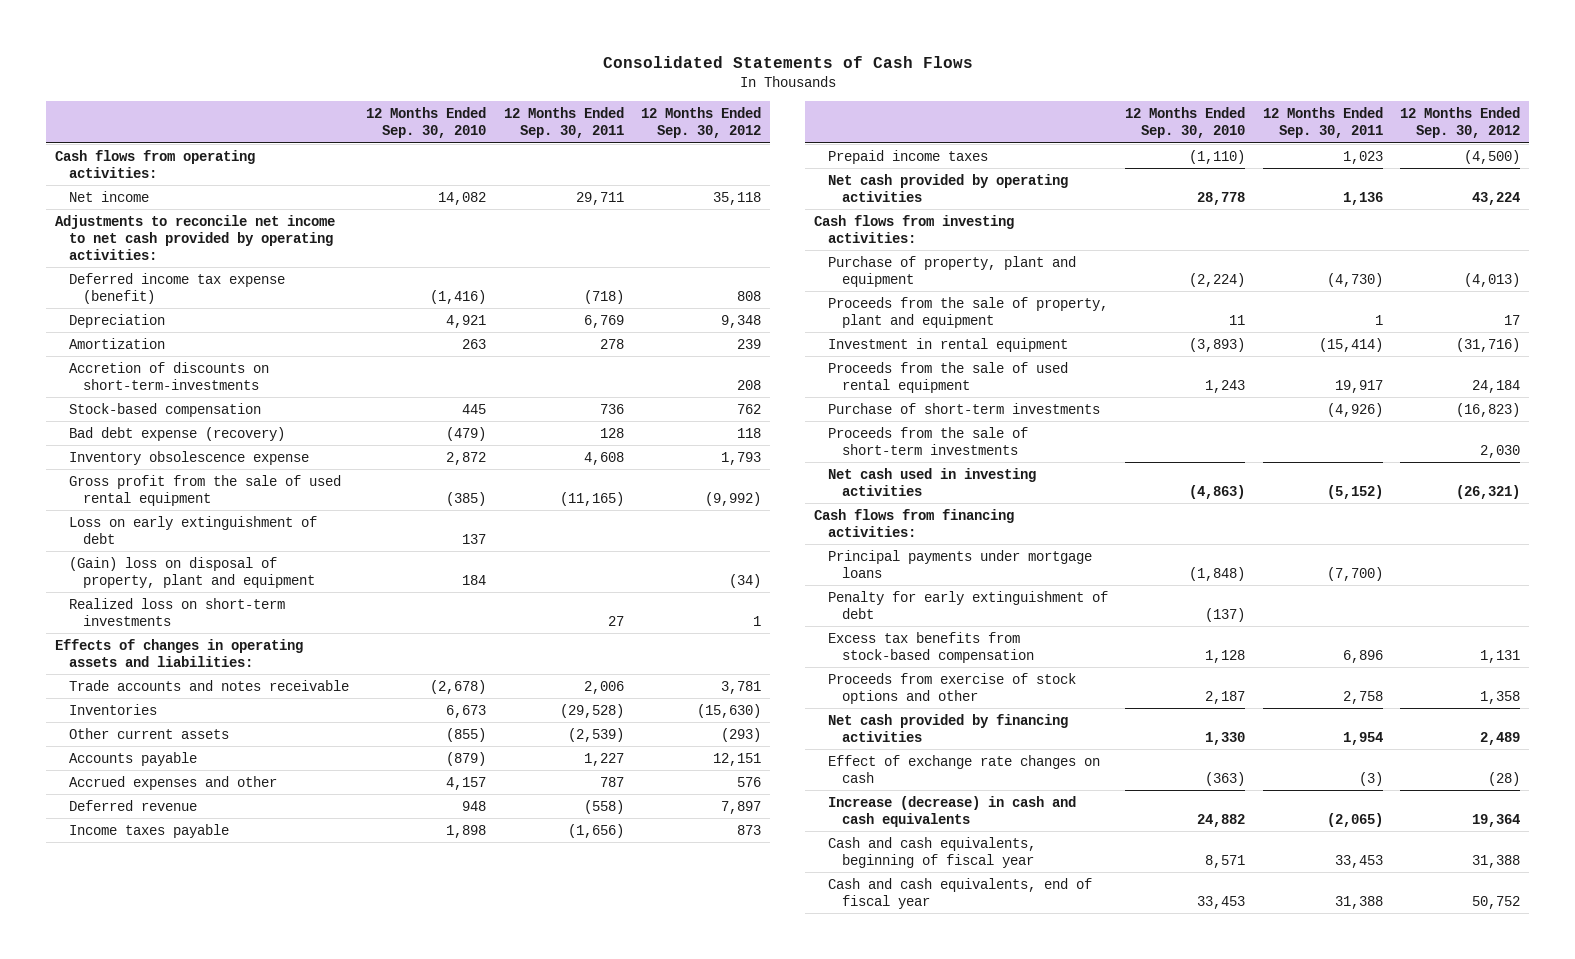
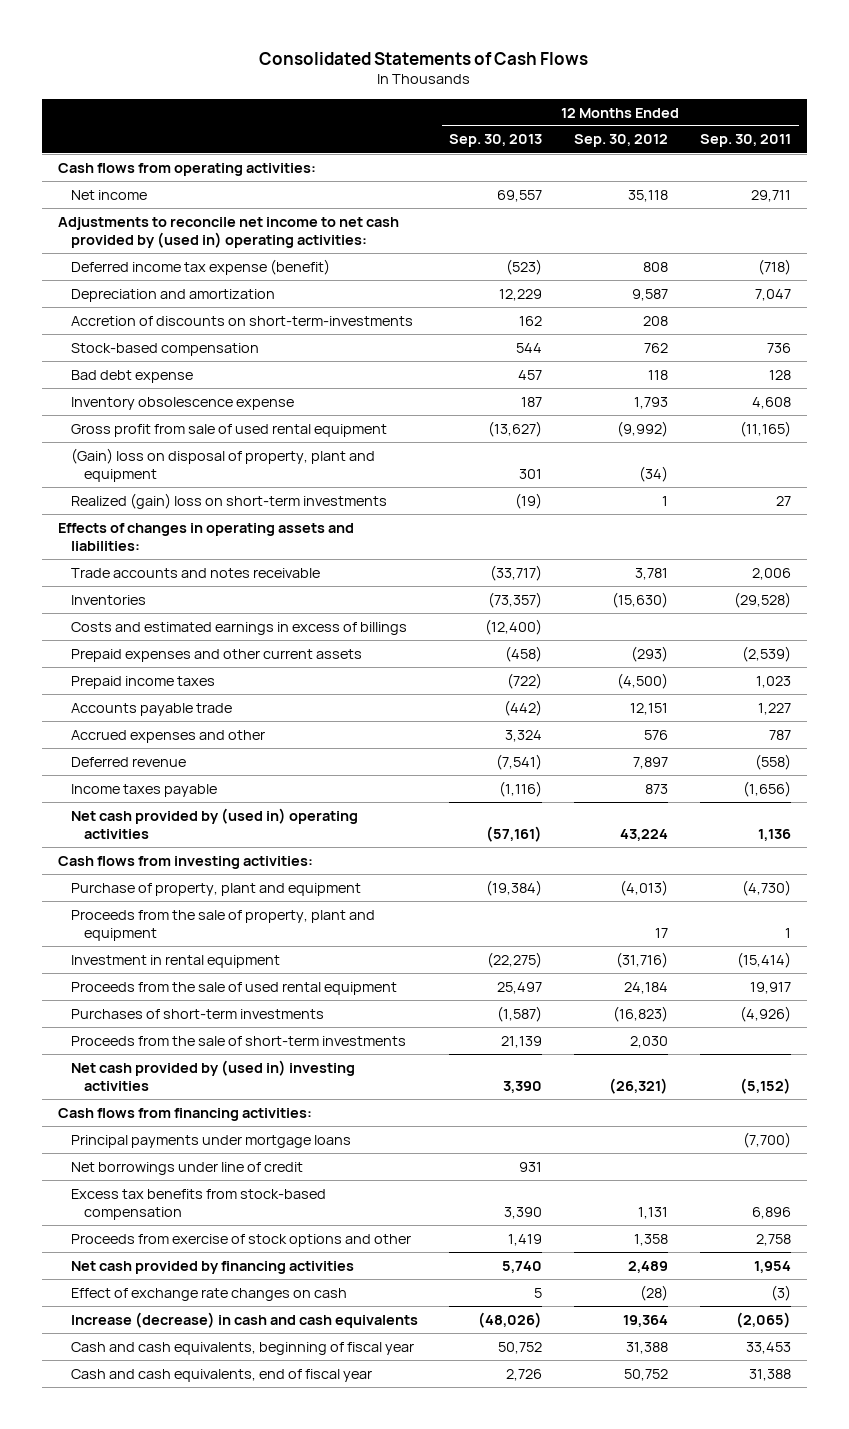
[366,107,487,139] 12 Months Ended Sep. 30, 2010 -> none
none -> [449,134,543,148] Sep. 30, 2013
[55,214,336,260] Adjustments to reconcile net income to net cash provided by operating activities: -> [57,216,399,249] Adjustments to reconcile net income to net cash provided by (used in) operating activities:
[68,313,165,328] Depreciation -> none
[68,337,165,349] Amortization -> none
none -> [70,288,275,302] Depreciation and amortization
[68,426,285,441] Bad debt expense (recovery) -> [70,369,193,383] Bad debt expense
[68,515,317,544] Loss on early extinguishment of debt -> none
[68,474,341,506] Gross profit from the sale of used rental equipment -> [70,423,387,437] Gross profit from sale of used rental equipment
[68,597,285,626] Realized loss on short-term investments -> [70,492,387,509] Realized (gain) loss on short-term investments
none -> [70,621,407,635] Costs and estimated earnings in excess of billings
[68,727,229,739] Other current assets -> [70,648,362,662] Prepaid expenses and other current assets
[827,149,988,164] Prepaid income taxes -> [70,675,215,689] Prepaid income taxes
[68,751,197,766] Accounts payable -> [70,702,232,716] Accounts payable trade
[827,173,1068,202] Net cash provided by operating activities -> [70,807,358,840] Net cash provided by (used in) operating activities
[827,402,1100,414] Purchase of short-term investments -> [70,1008,324,1019] Purchases of short-term investments
[827,467,1036,496] Net cash used in investing activities -> [70,1059,355,1092] Net cash provided by (used in) investing activities
[827,590,1108,619] Penalty for early extinguishment of debt -> none
none -> [70,1161,303,1175] Net borrowings under line of credit

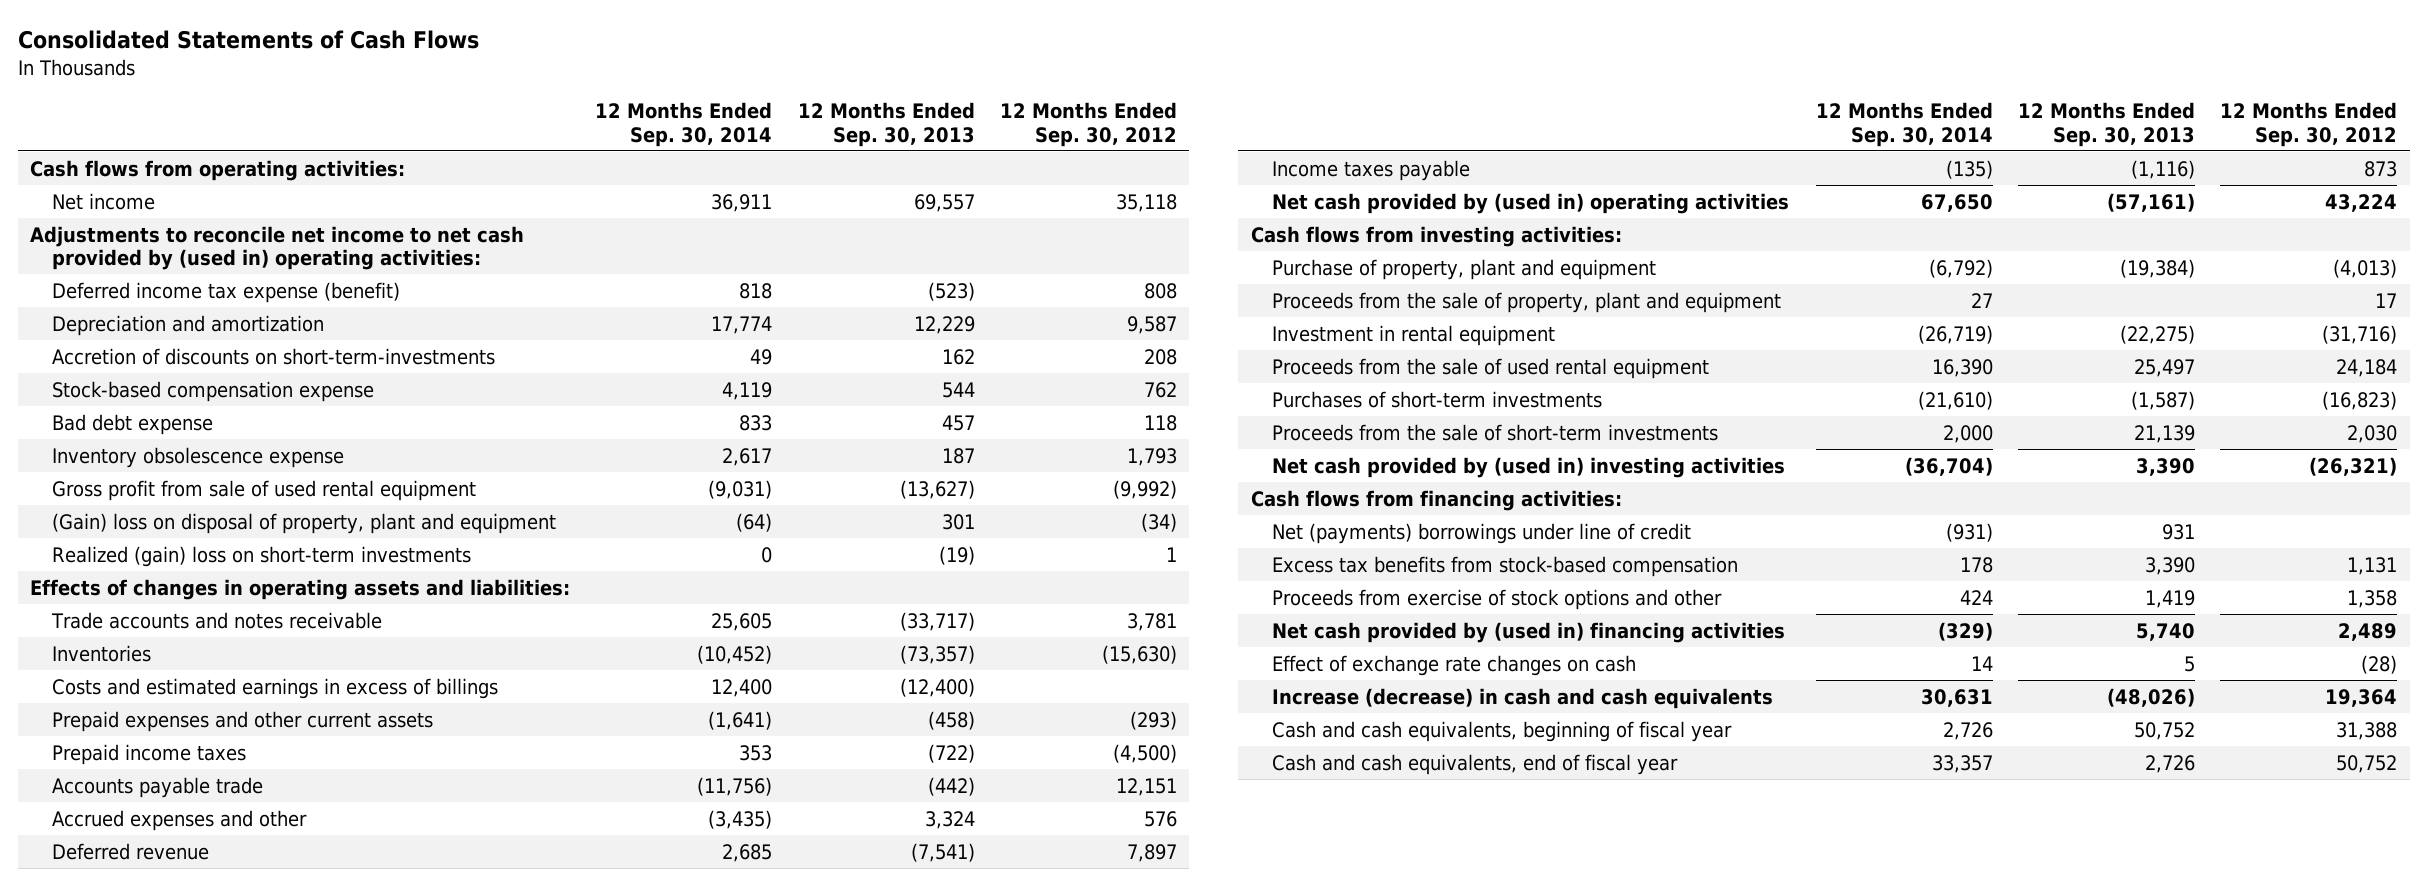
[699,134,791,148] Sep. 30, 2011 -> none
none -> [595,102,773,147] 12 Months Ended Sep. 30, 2014
[70,342,259,356] Stock-based compensation -> [51,380,374,402] Stock-based compensation expense
[70,1134,351,1148] Principal payments under mortgage loans -> none
[70,1161,303,1175] Net borrowings under line of credit -> [1272,522,1692,544] Net (payments) borrowings under line of credit
[70,1260,354,1274] Net cash provided by financing activities -> [1272,621,1786,643] Net cash provided by (used in) financing activities

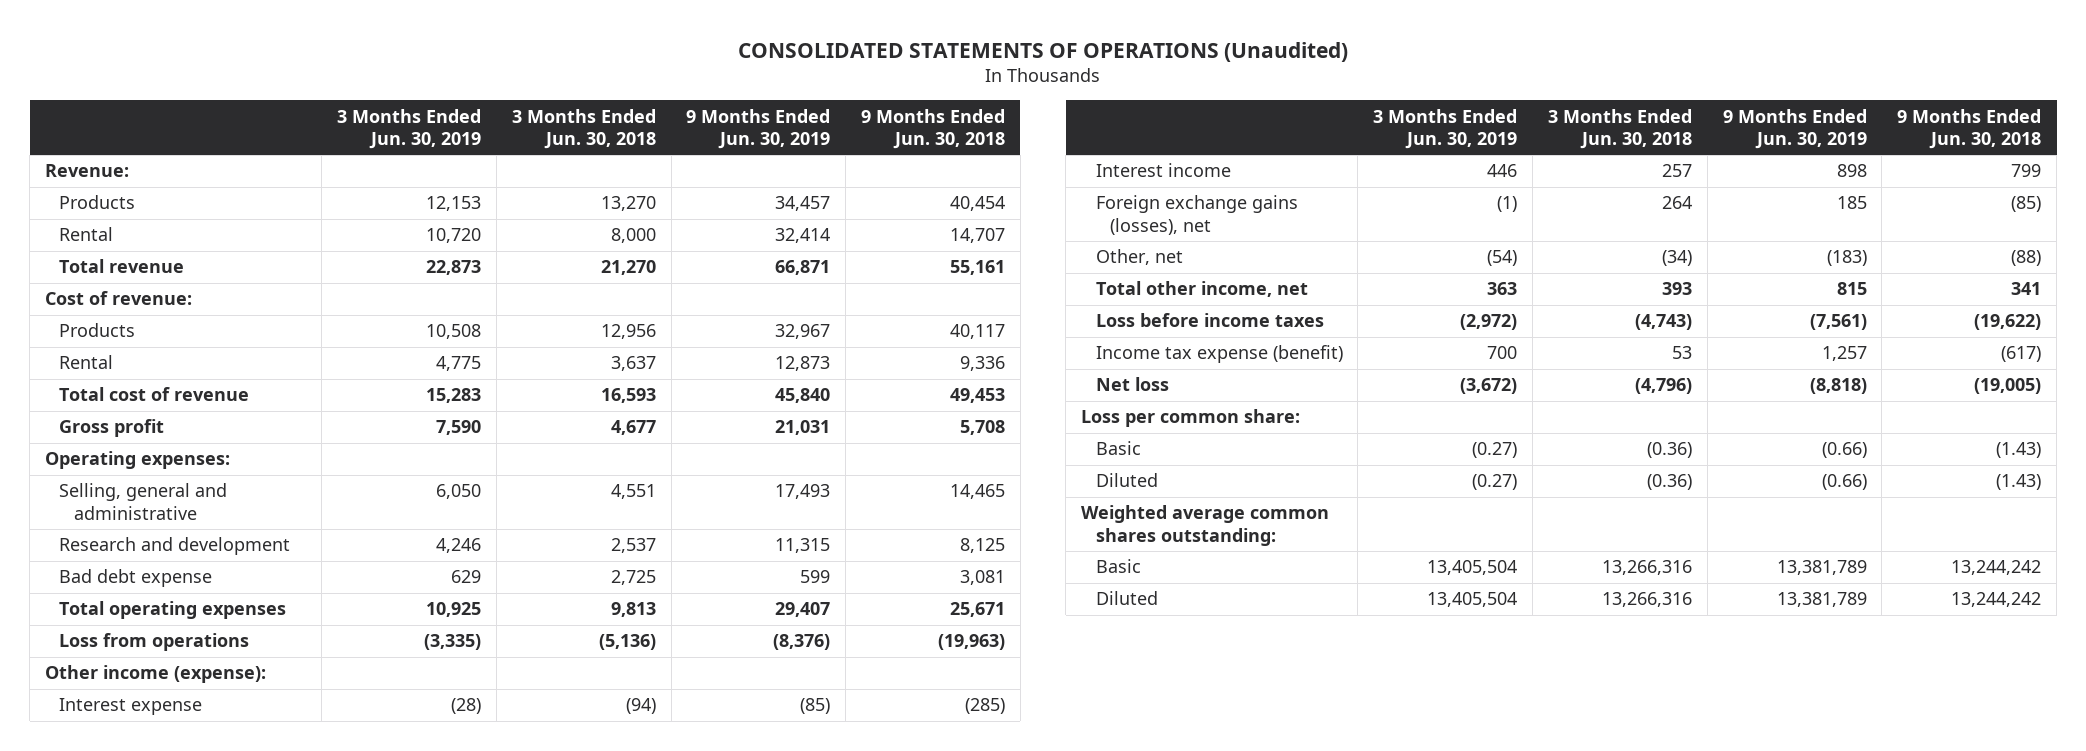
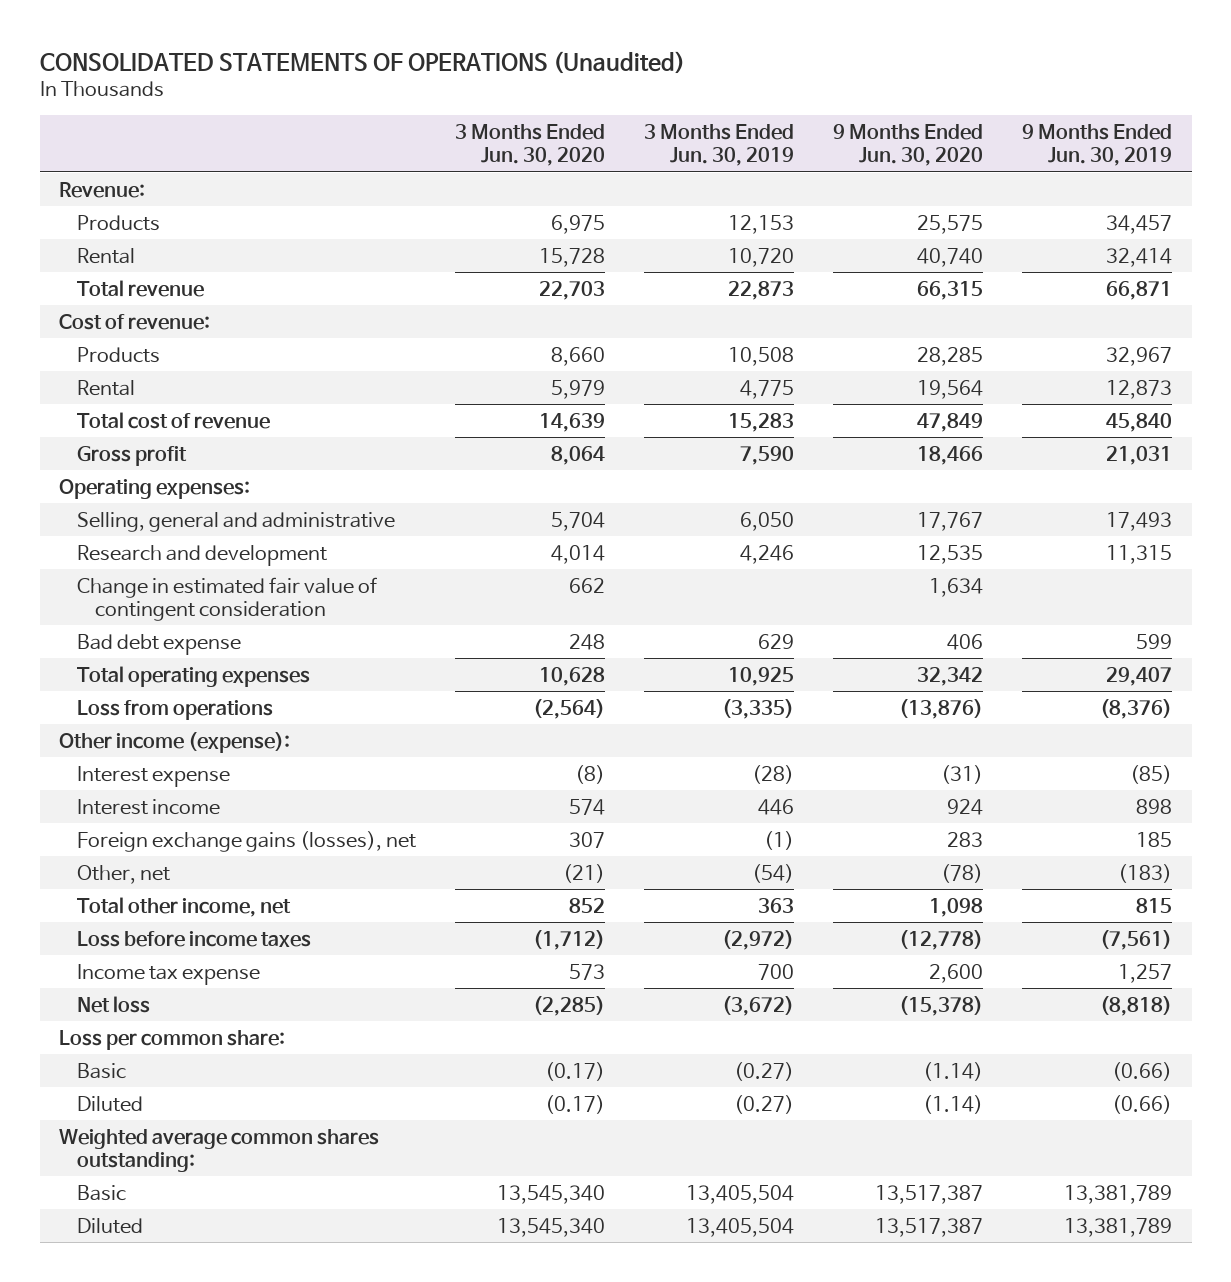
[511,108,656,150] 3 Months Ended Jun. 30, 2018 -> none
[861,108,1006,150] 9 Months Ended Jun. 30, 2018 -> none
none -> [455,123,606,167] 3 Months Ended Jun. 30, 2020
none -> [833,123,984,167] 9 Months Ended Jun. 30, 2020
none -> [77,576,378,621] Change in estimated fair value of contingent consideration
[1095,345,1343,364] Income tax expense (benefit) -> [77,963,261,985] Income tax expense

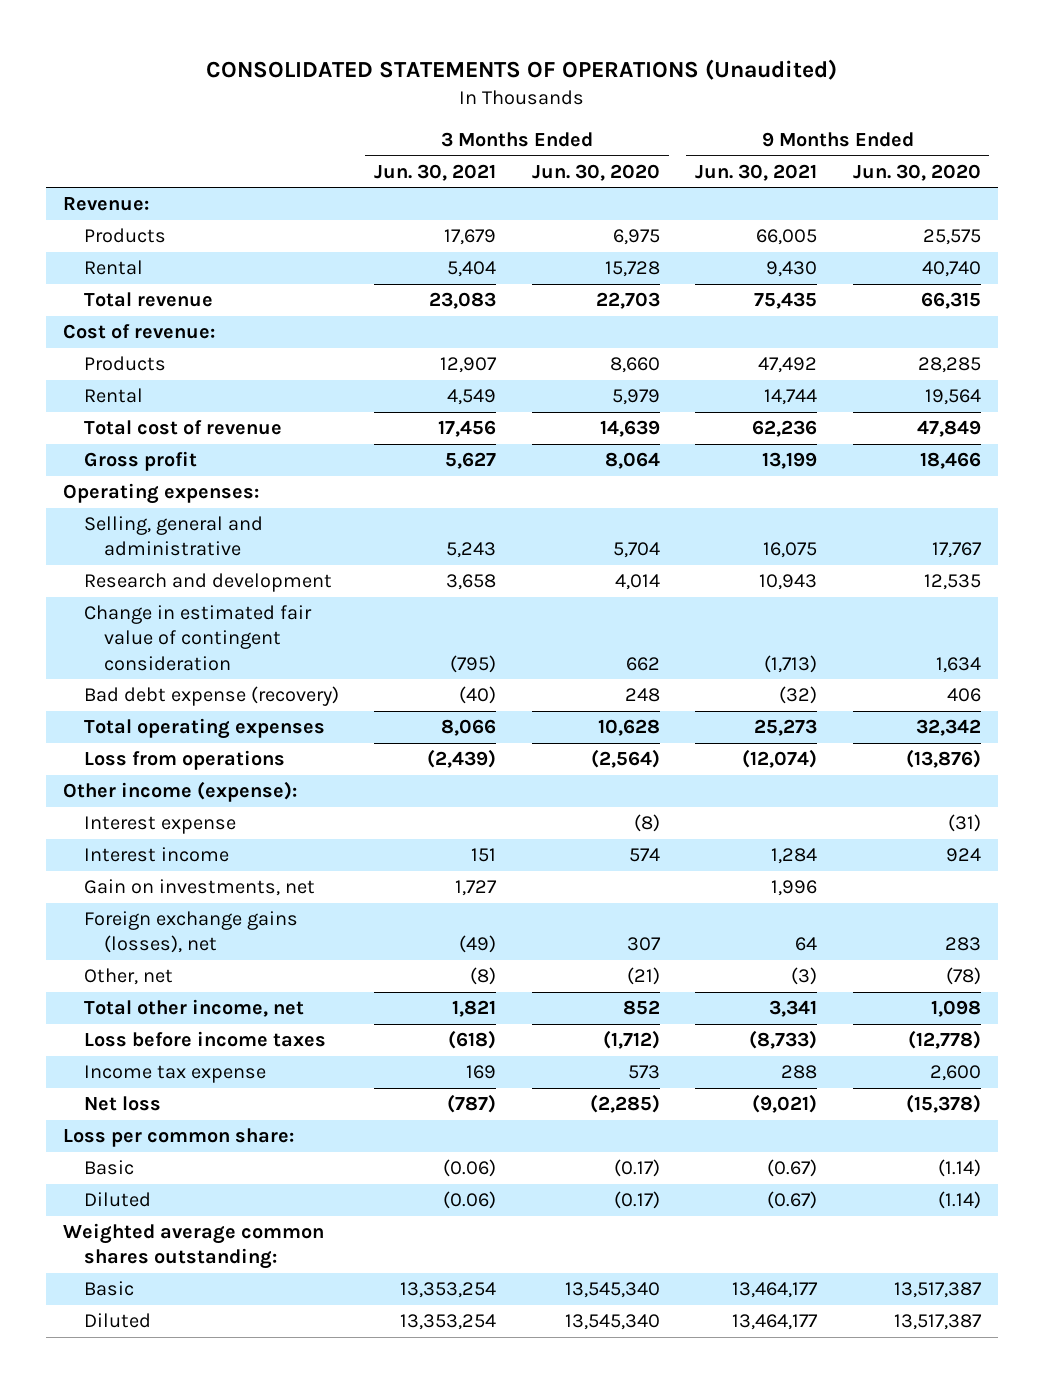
[644,123,795,167] 3 Months Ended Jun. 30, 2019 -> none
[1022,123,1173,167] 9 Months Ended Jun. 30, 2019 -> none
none -> [374,163,497,181] Jun. 30, 2021
none -> [695,163,818,181] Jun. 30, 2021
[77,633,242,655] Bad debt expense -> [83,686,339,707] Bad debt expense (recovery)
none -> [83,879,315,897] Gain on investments, net

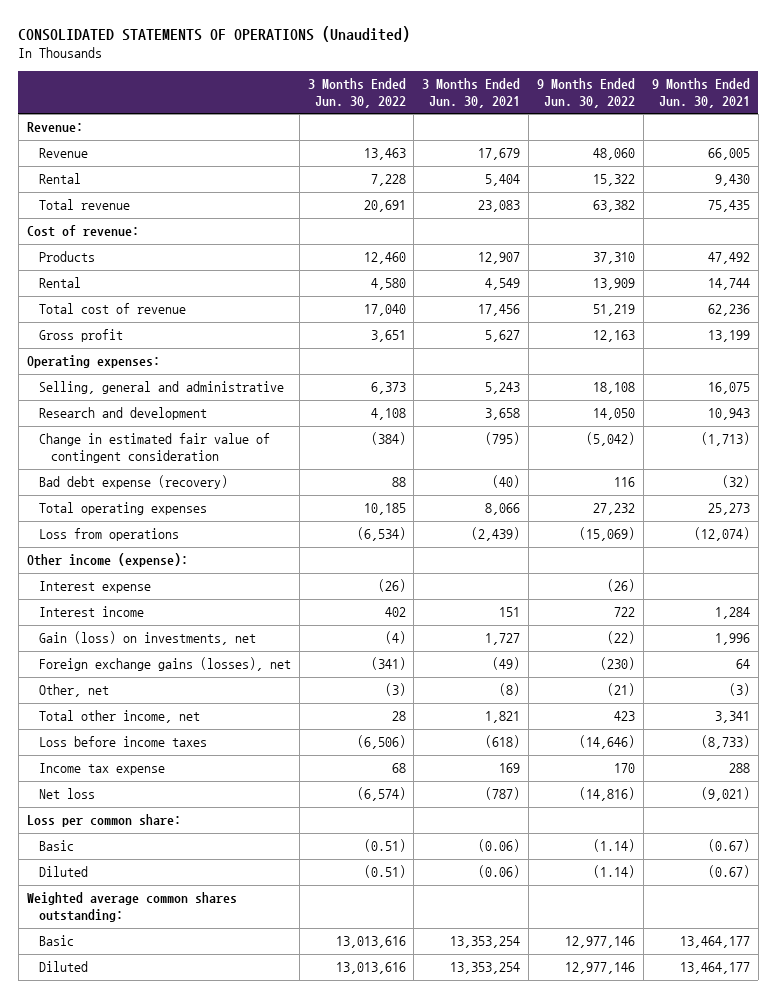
[531,163,660,181] Jun. 30, 2020 -> none
[852,163,981,181] Jun. 30, 2020 -> none
none -> [307,77,406,108] 3 Months Ended Jun. 30, 2022
none -> [537,77,636,108] 9 Months Ended Jun. 30, 2022
[83,228,166,244] Products -> [38,148,88,159] Revenue
[83,879,315,897] Gain on investments, net -> [38,631,256,646] Gain (loss) on investments, net

